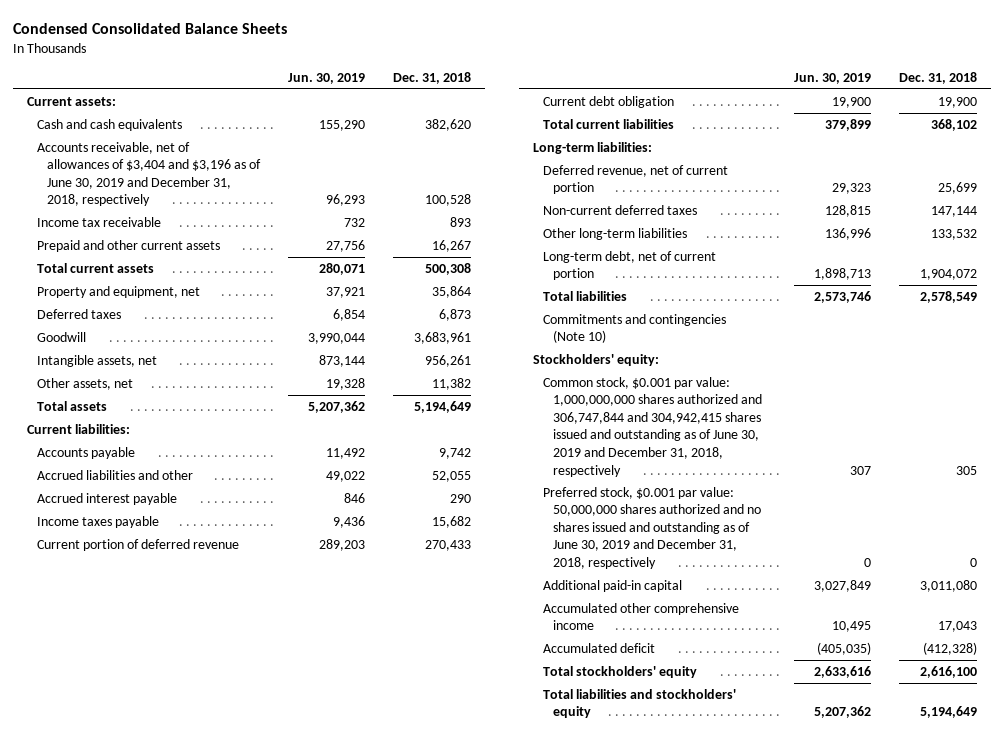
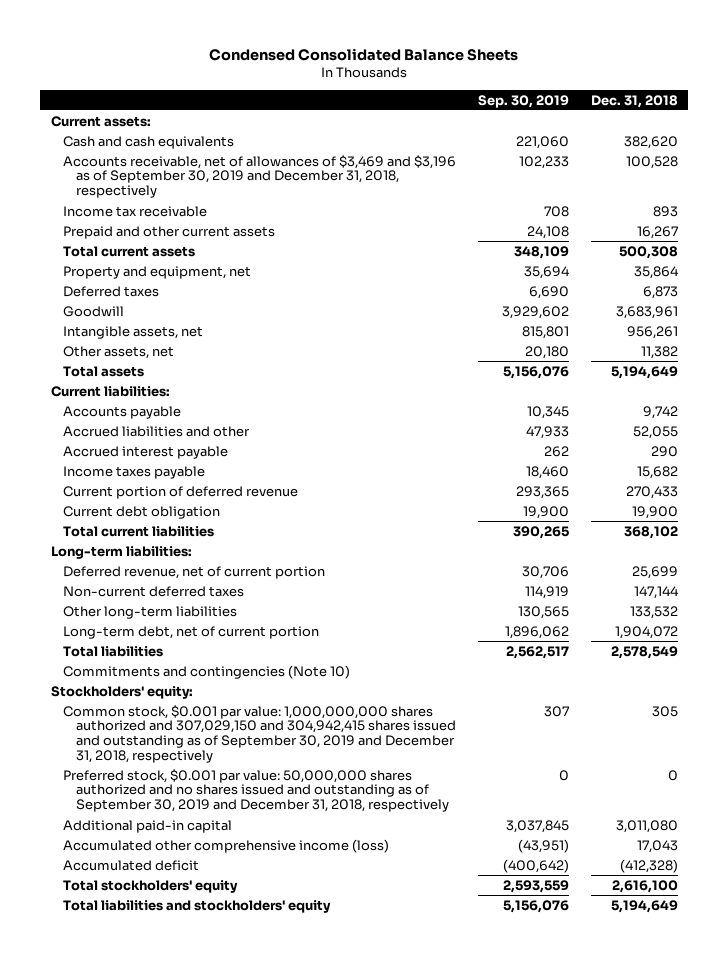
[288,72,366,84] Jun. 30, 2019 -> none
none -> [477,94,569,108] Sep. 30, 2019
[37,141,262,207] Accounts receivable, net of allowances of $3,404 and $3,196 as of June 30, 2019 and December 31, 2018, respectively -> [63,154,457,199] Accounts receivable, net of allowances of $3,469 and $3,196 as of September 30, 2019 and December 31, 2018, respectively
[542,376,762,477] Common stock, $0.001 par value: 1,000,000,000 shares authorized and 306,747,844 and 304,942,415 shares issued and outstanding as of June 30, 2019 and December 31, 2018, respectively -> [63,704,456,764] Common stock, $0.001 par value: 1,000,000,000 shares authorized and 307,029,150 and 304,942,415 shares issued and outstanding as of September 30, 2019 and December 31, 2018, respectively
[542,486,761,569] Preferred stock, $0.001 par value: 50,000,000 shares authorized and no shares issued and outstanding as of June 30, 2019 and December 31, 2018, respectively -> [63,768,449,813] Preferred stock, $0.001 par value: 50,000,000 shares authorized and no shares issued and outstanding as of September 30, 2019 and December 31, 2018, respectively
[542,602,739,631] Accumulated other comprehensive income -> [63,838,390,853] Accumulated other comprehensive income (loss)

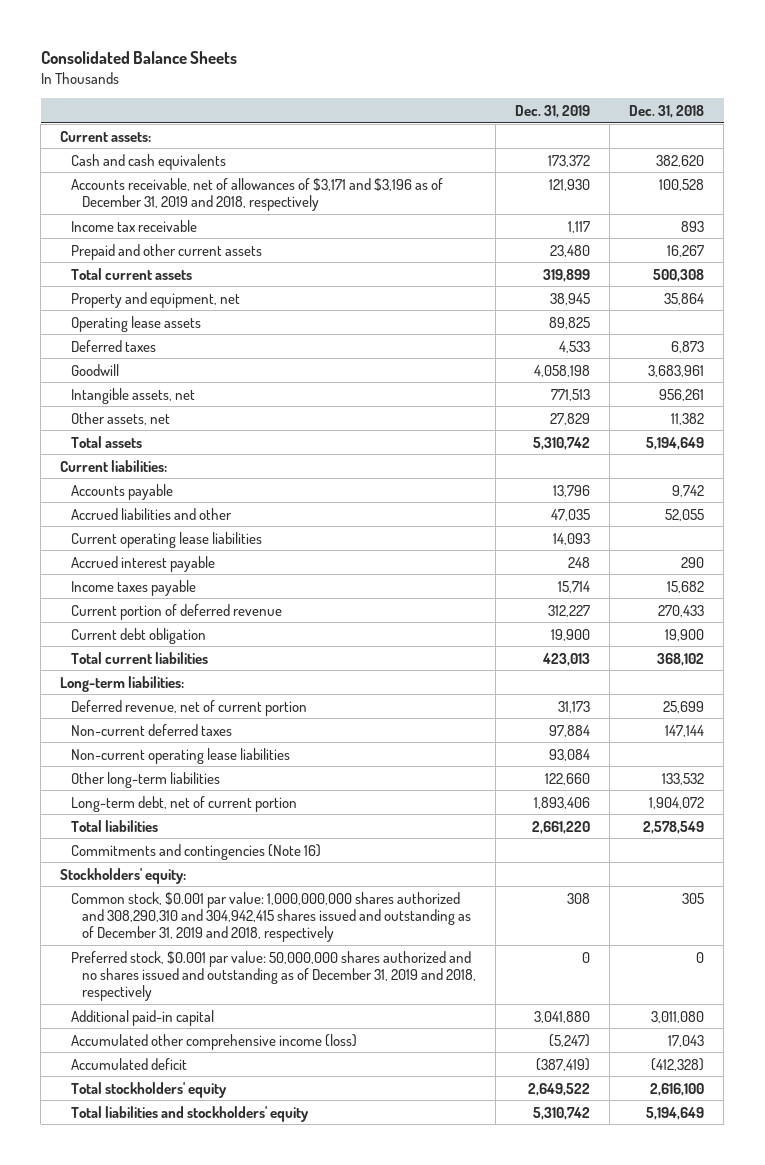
[209,47,519,61] Condensed Consolidated Balance Sheets -> [40,50,237,64] Consolidated Balance Sheets
[477,94,569,108] Sep. 30, 2019 -> none
none -> [514,104,590,118] Dec. 31, 2019
[63,154,457,199] Accounts receivable, net of allowances of $3,469 and $3,196 as of September 30, 2019 and December 31, 2018, respectively -> [70,177,443,211] Accounts receivable, net of allowances of $3,171 and $3,196 as of December 31, 2019 and 2018, respectively
none -> [70,315,201,332] Operating lease assets
none -> [70,531,262,548] Current operating lease liabilities
none -> [70,747,290,764] Non-current operating lease liabilities
[63,664,351,679] Commitments and contingencies (Note 10) -> [70,843,321,860] Commitments and contingencies (Note 16)
[63,704,456,764] Common stock, $0.001 par value: 1,000,000,000 shares authorized and 307,029,150 and 304,942,415 shares issued and outstanding as of September 30, 2019 and December 31, 2018, respectively -> [70,891,471,943] Common stock, $0.001 par value: 1,000,000,000 shares authorized and 308,290,310 and 304,942,415 shares issued and outstanding as of December 31, 2019 and 2018, respectively
[63,768,449,813] Preferred stock, $0.001 par value: 50,000,000 shares authorized and no shares issued and outstanding as of September 30, 2019 and December 31, 2018, respectively -> [70,950,476,1002] Preferred stock, $0.001 par value: 50,000,000 shares authorized and no shares issued and outstanding as of December 31, 2019 and 2018, respectively

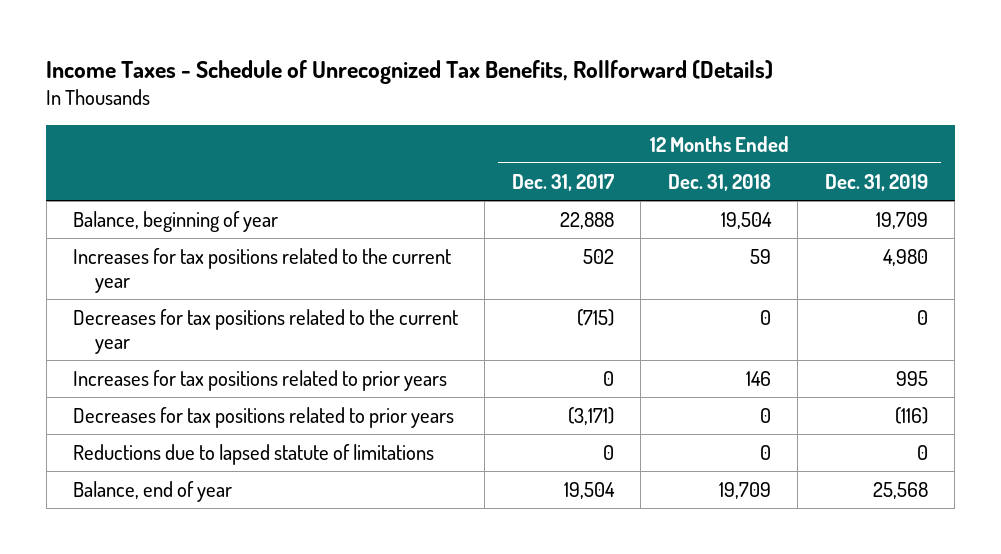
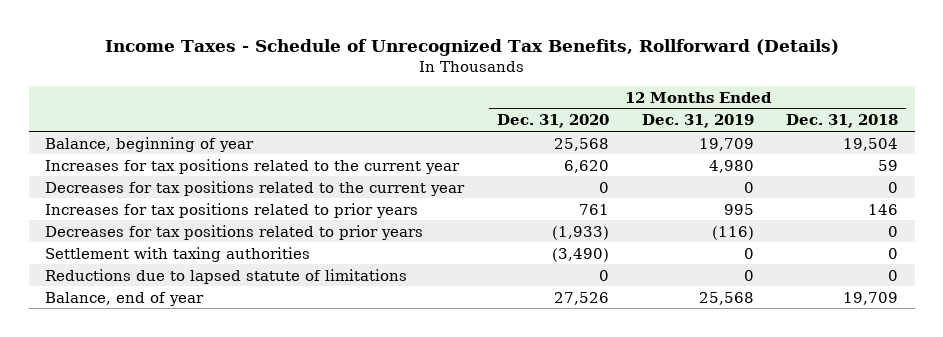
[511,173,614,191] Dec. 31, 2017 -> none
none -> [496,114,609,129] Dec. 31, 2020
none -> [45,246,311,262] Settlement with taxing authorities

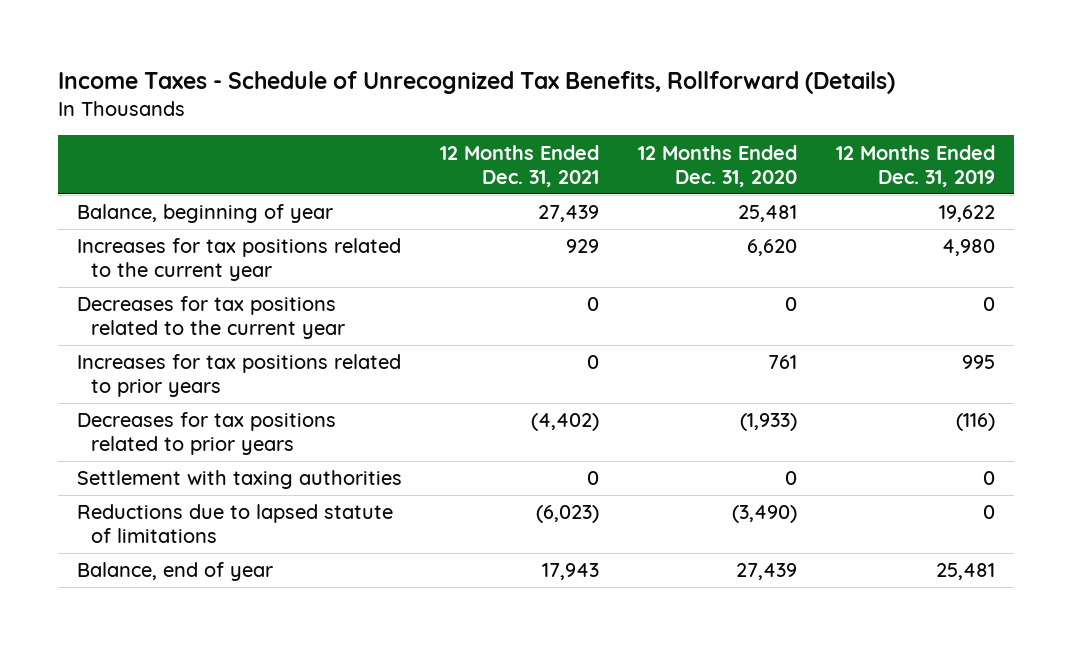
[786,114,899,129] Dec. 31, 2018 -> none
none -> [440,144,600,187] 12 Months Ended Dec. 31, 2021
[553,137,609,151] 25,568 -> [737,205,797,223] 25,481
[698,137,754,151] 19,709 -> [938,205,995,223] 19,622
[551,247,609,262] (3,490) -> [784,471,797,486] 0
[598,269,609,281] 0 -> [731,505,797,524] (3,490)
[553,291,609,305] 27,526 -> [735,563,797,581] 27,439
[698,291,754,305] 25,568 -> [935,563,995,581] 25,481

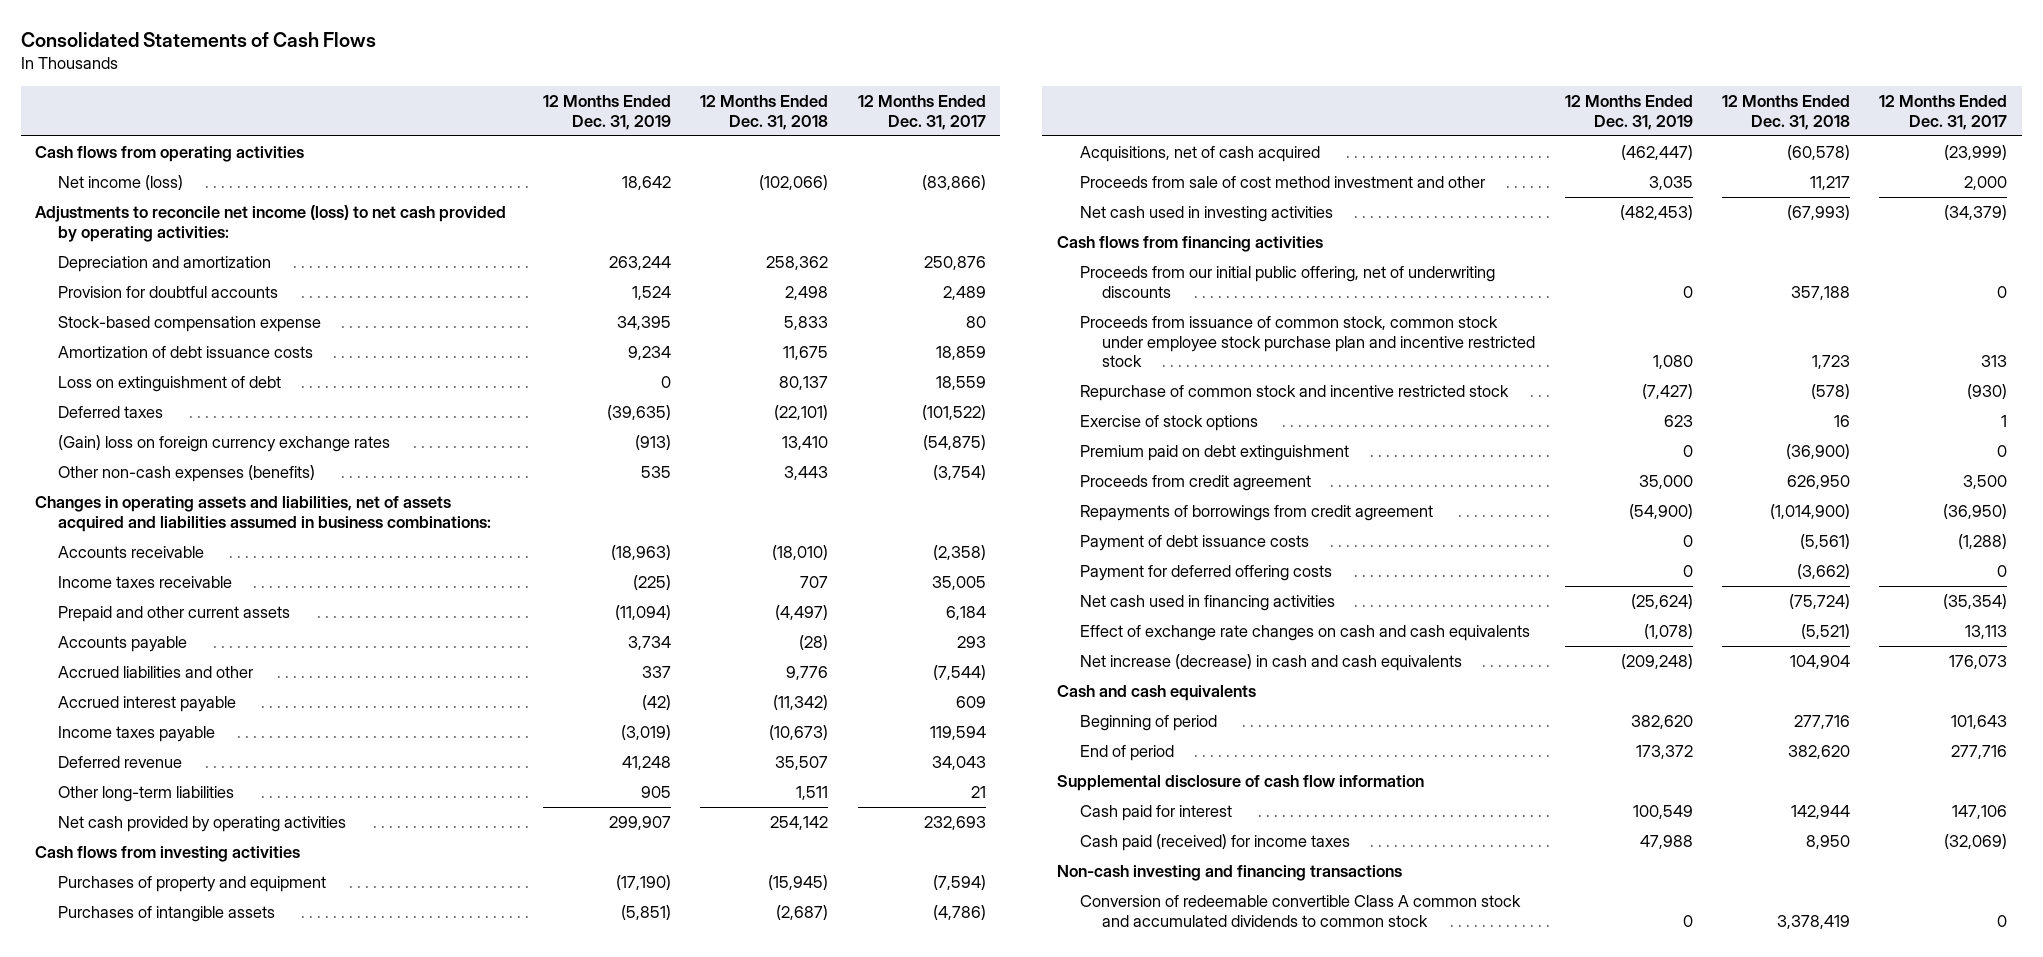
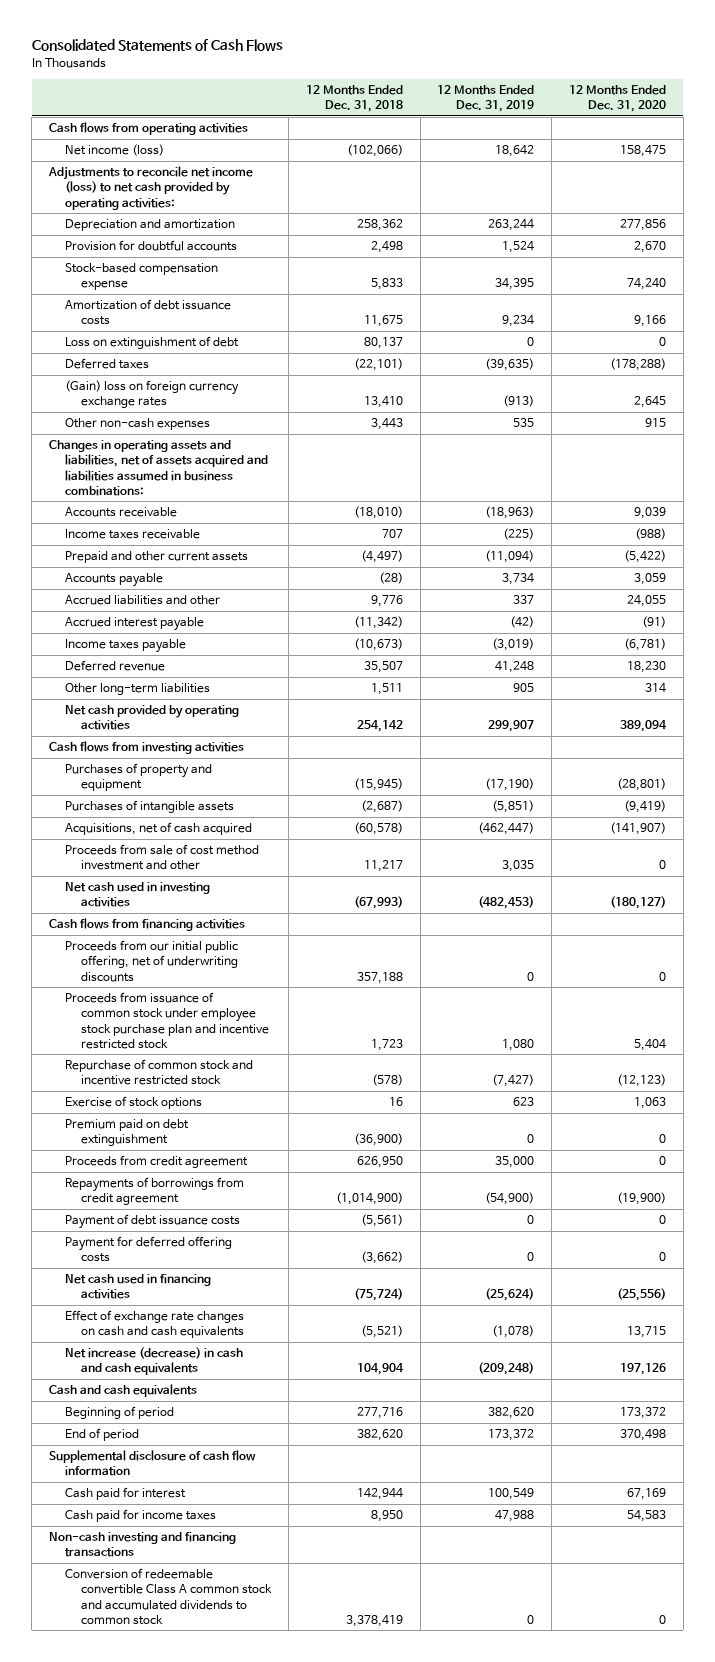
[857,95,986,130] 12 Months Ended Dec. 31, 2017 -> none
none -> [568,84,666,112] 12 Months Ended Dec. 31, 2020
[58,465,316,483] Other non-cash expenses (benefits) -> [65,418,211,431] Other non-cash expenses
[1079,316,1536,368] Proceeds from issuance of common stock, common stock under employee stock purchase plan and incentive restricted stock -> [65,992,270,1049] Proceeds from issuance of common stock under employee stock purchase plan and incentive restricted stock
[1079,834,1350,852] Cash paid (received) for income taxes -> [65,1509,217,1523] Cash paid for income taxes

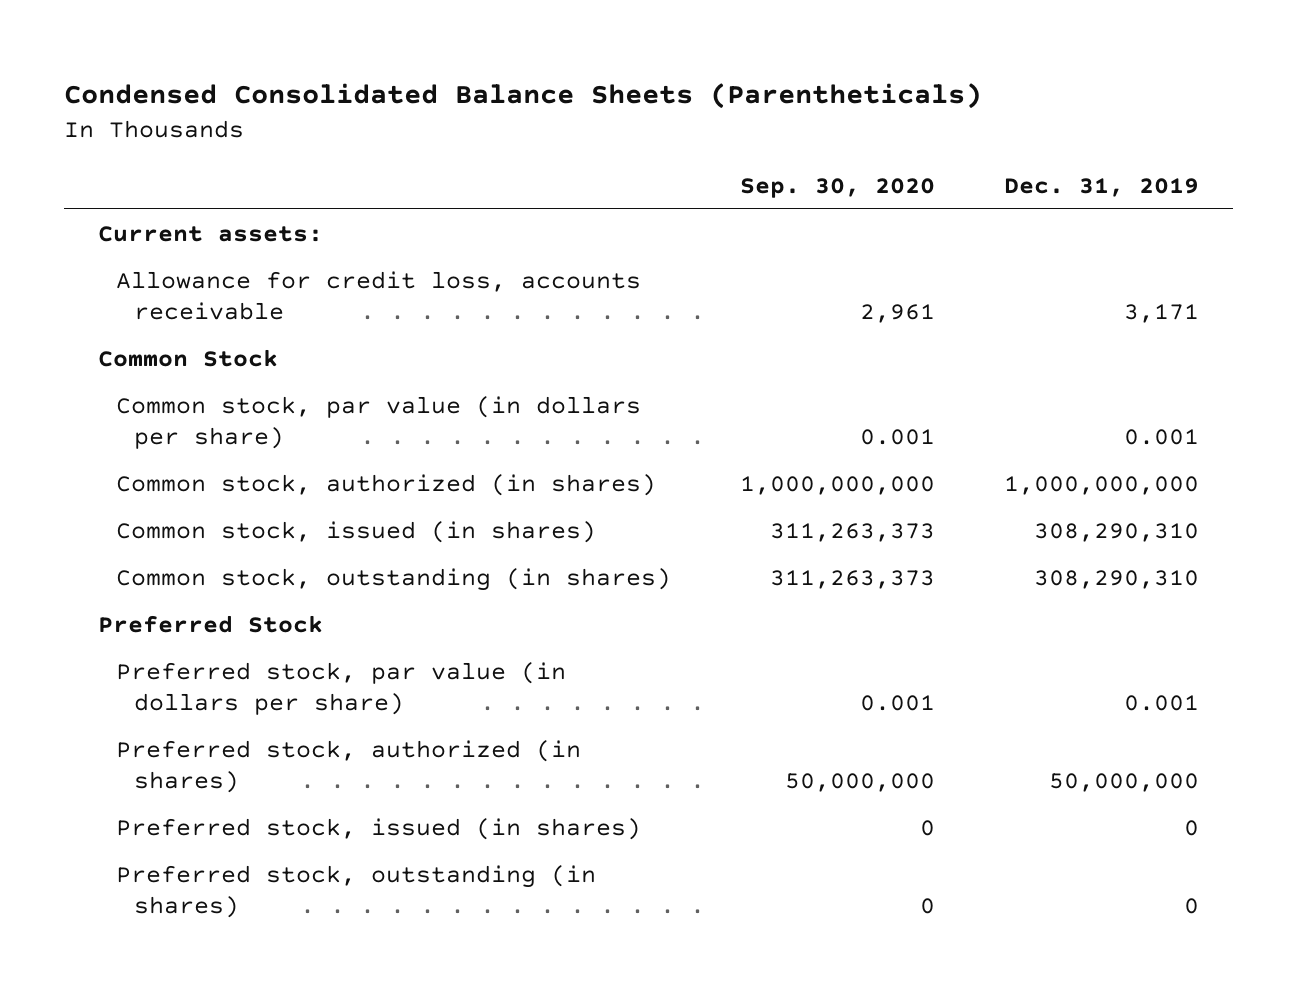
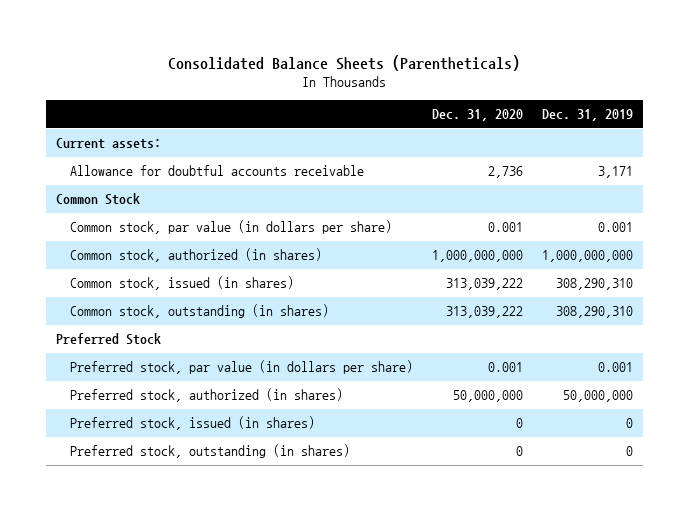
[63,82,982,109] Condensed Consolidated Balance Sheets (Parentheticals) -> [168,54,521,71] Consolidated Balance Sheets (Parentheticals)
[739,177,935,198] Sep. 30, 2020 -> none
none -> [431,109,523,122] Dec. 31, 2020
[116,270,642,320] Allowance for credit loss, accounts receivable -> [69,165,364,177] Allowance for doubtful accounts receivable

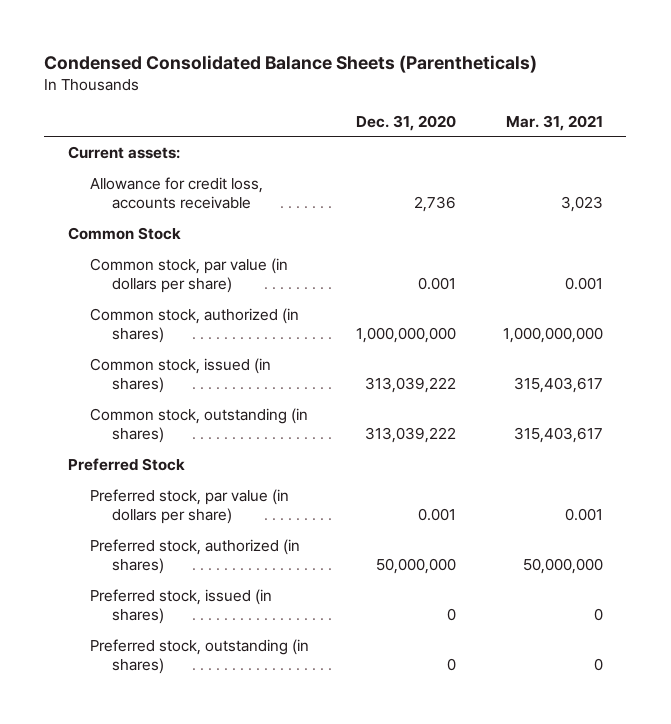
[168,54,521,71] Consolidated Balance Sheets (Parentheticals) -> [44,54,538,73] Condensed Consolidated Balance Sheets (Parentheticals)
[542,109,634,122] Dec. 31, 2019 -> none
none -> [505,114,603,131] Mar. 31, 2021
[69,165,364,177] Allowance for doubtful accounts receivable -> [89,176,263,210] Allowance for credit loss, accounts receivable

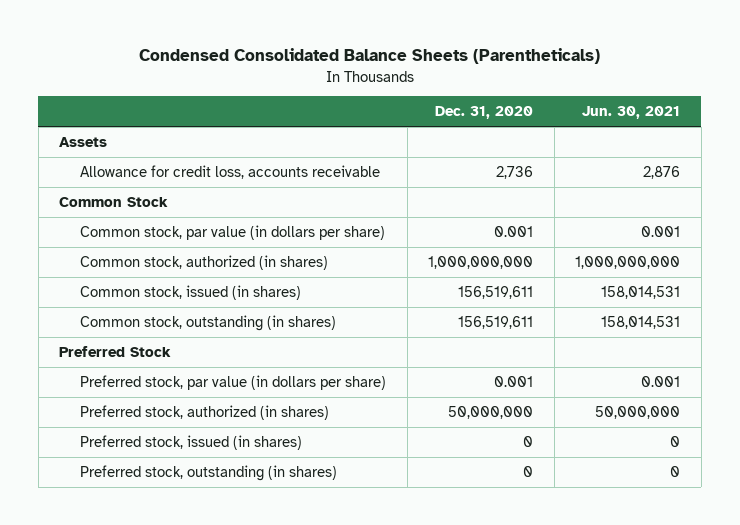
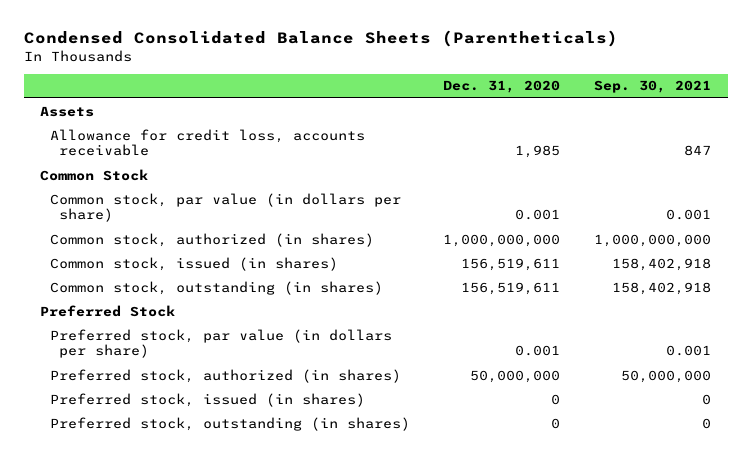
[582,106,681,120] Jun. 30, 2021 -> none
none -> [593,80,711,94] Sep. 30, 2021
[496,165,534,179] 2,736 -> [515,145,561,159] 1,985

